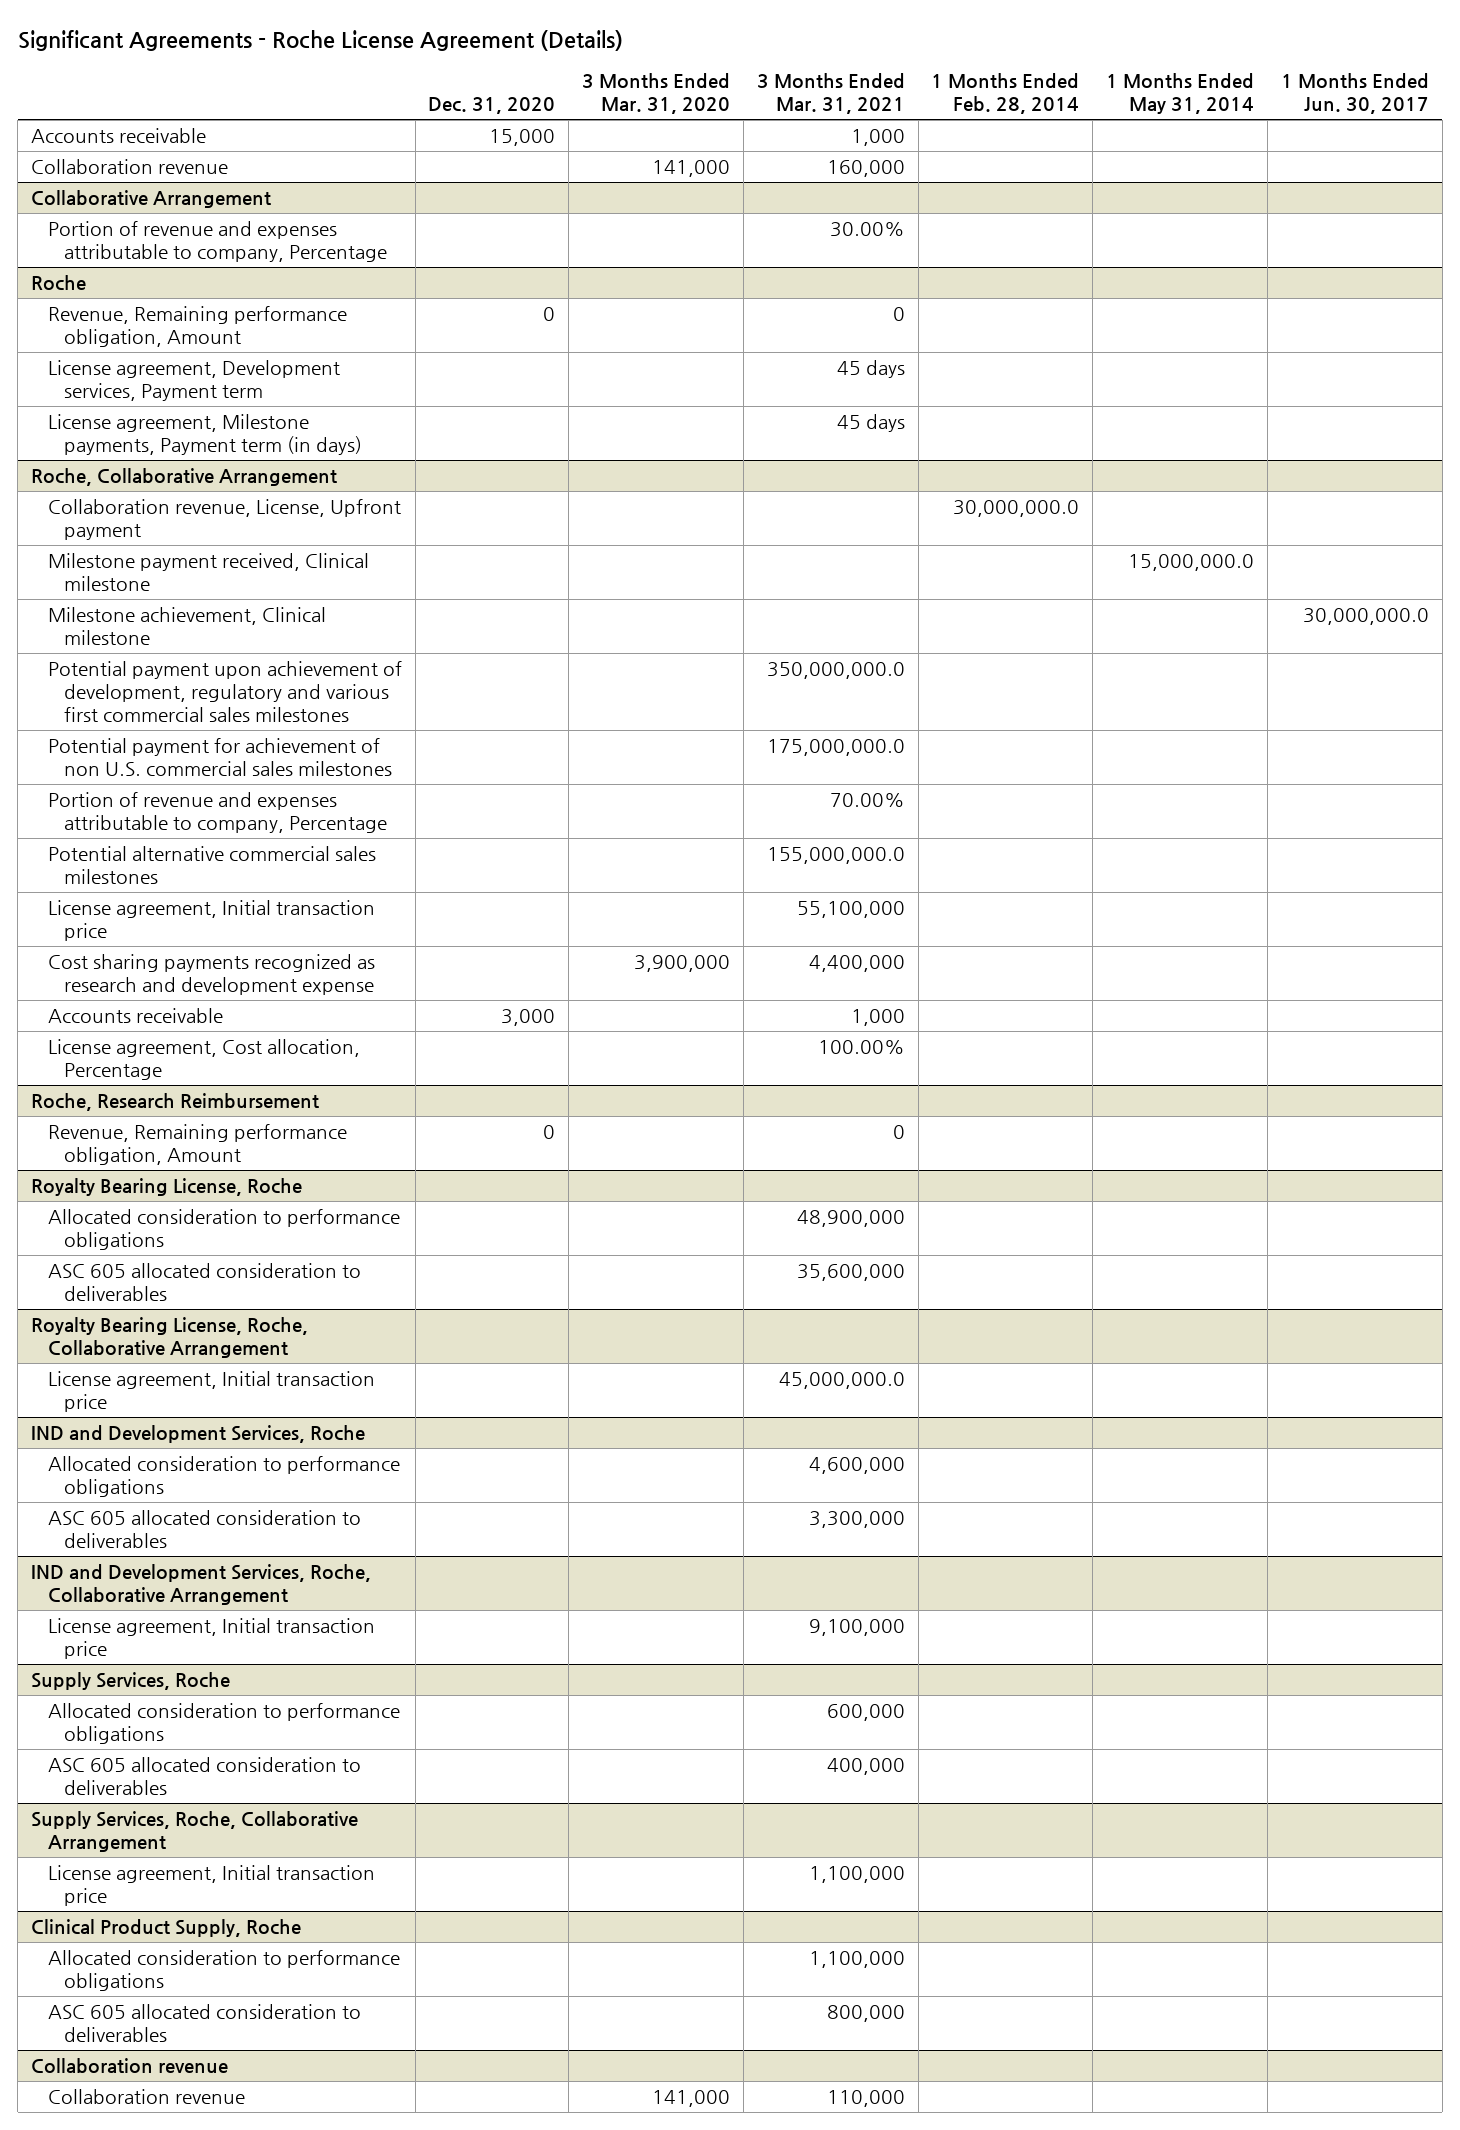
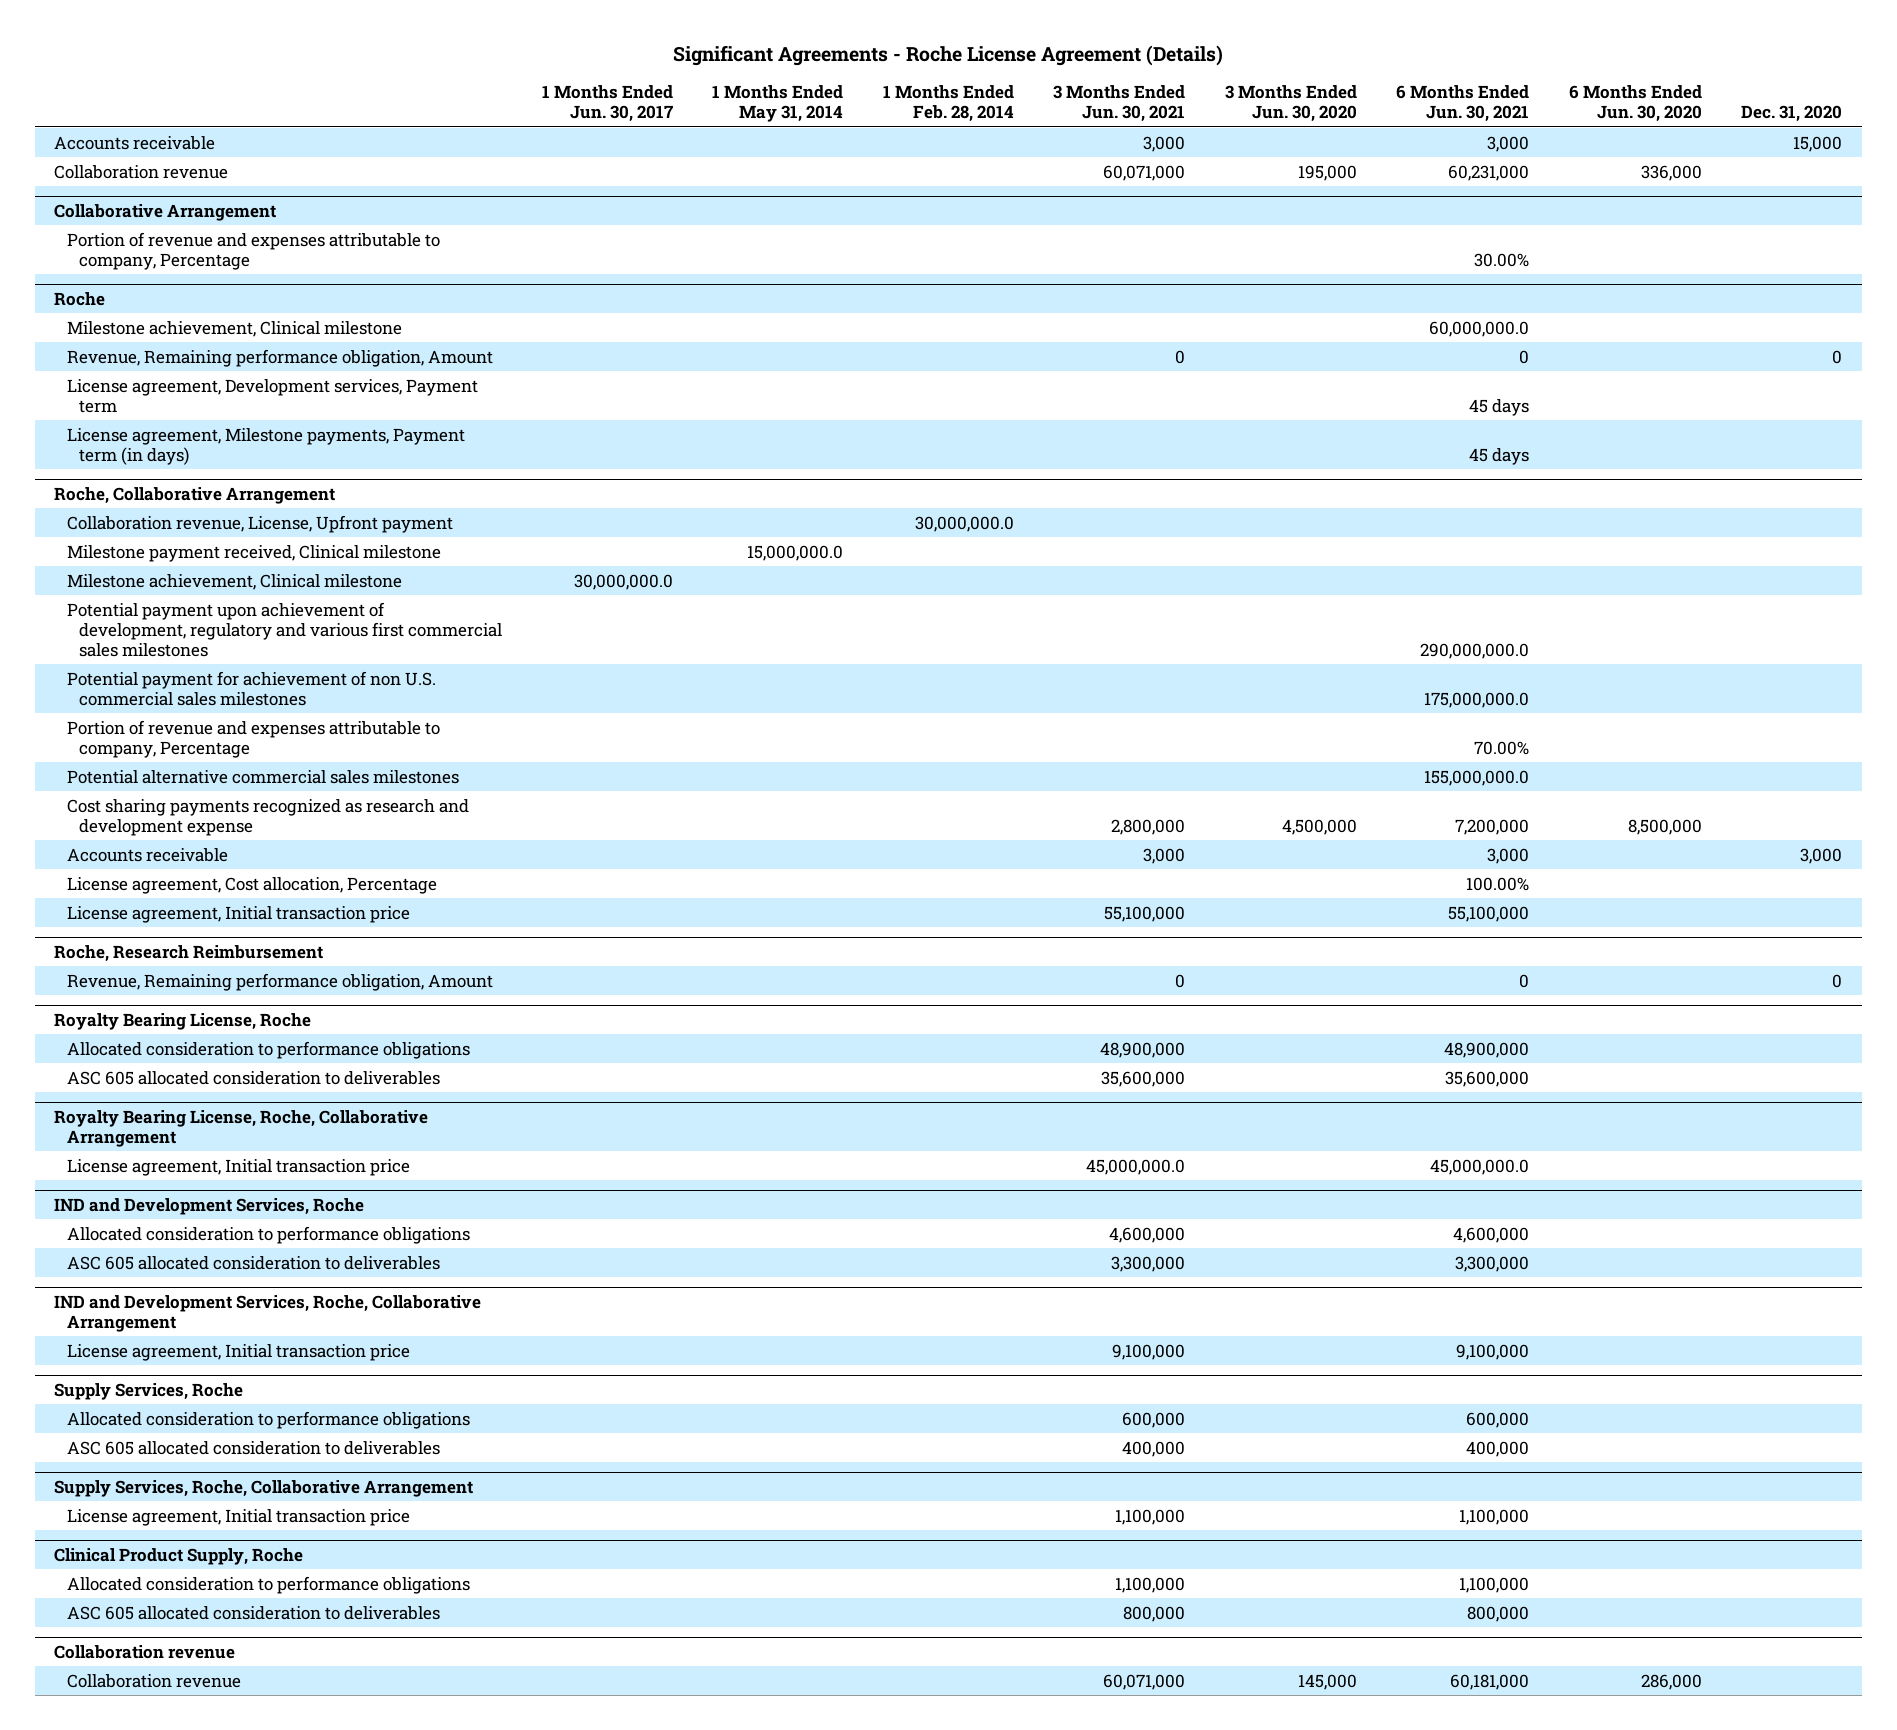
[582,73,731,115] 3 Months Ended Mar. 31, 2020 -> none
[756,73,905,115] 3 Months Ended Mar. 31, 2021 -> none
none -> [1053,85,1186,123] 3 Months Ended Jun. 30, 2021
none -> [1224,85,1357,123] 3 Months Ended Jun. 30, 2020
none -> [1396,85,1530,123] 6 Months Ended Jun. 30, 2021
none -> [1568,85,1702,123] 6 Months Ended Jun. 30, 2020
none -> [66,320,402,337] Milestone achievement, Clinical milestone
[47,899,375,941] License agreement, Initial transaction price -> [66,905,410,923] License agreement, Initial transaction price

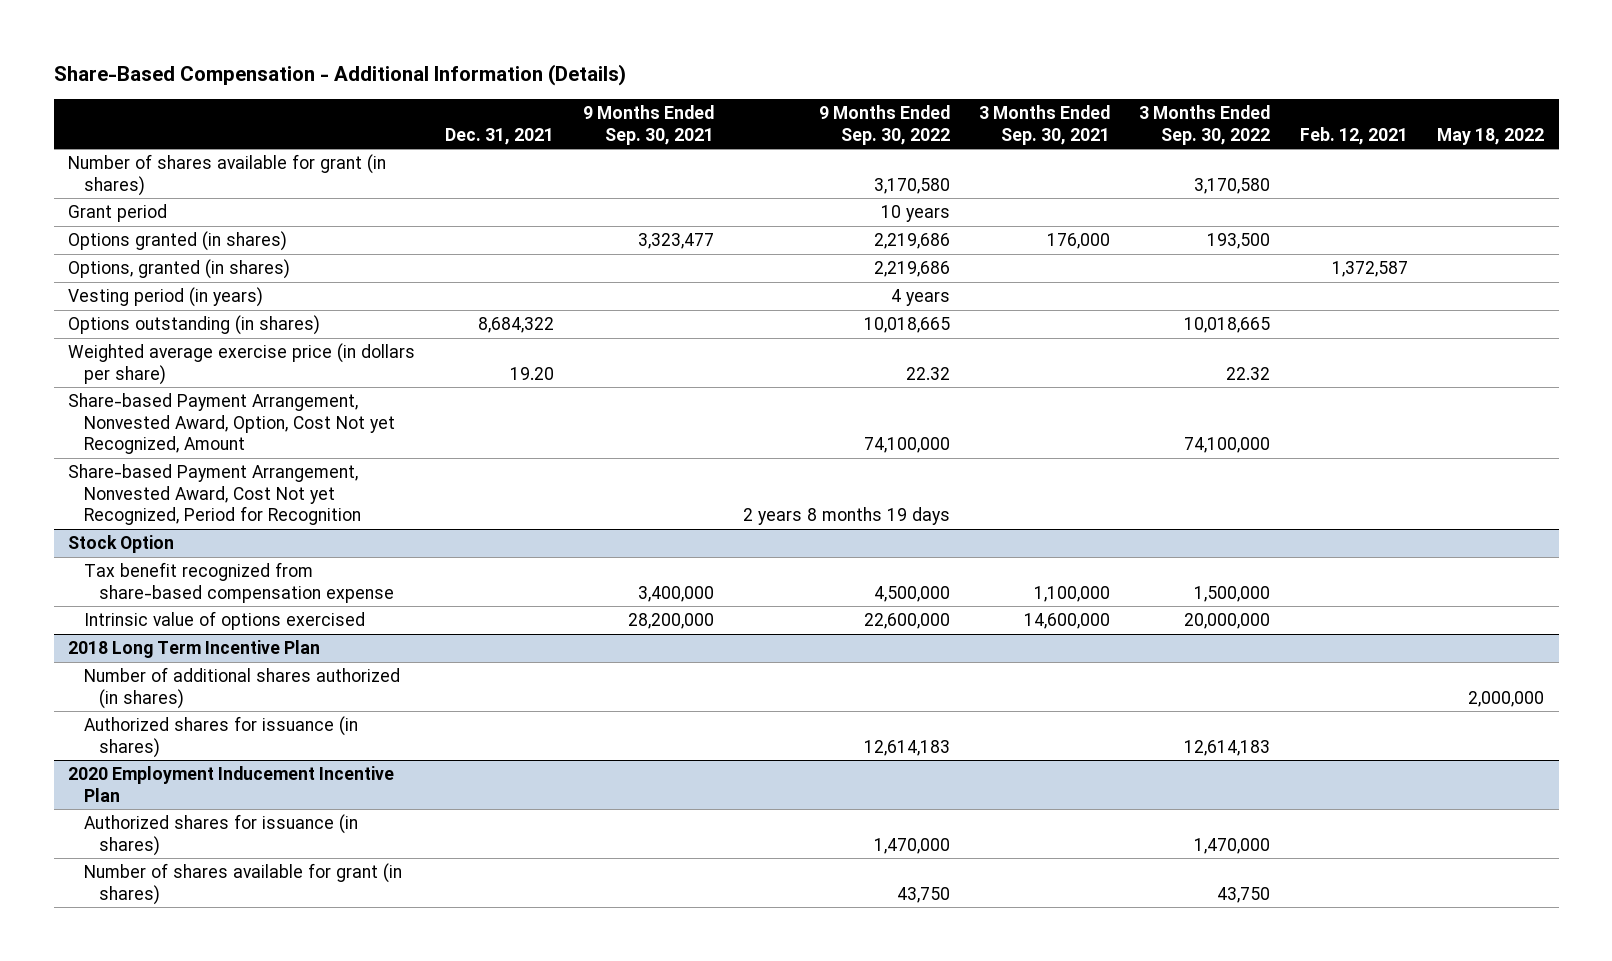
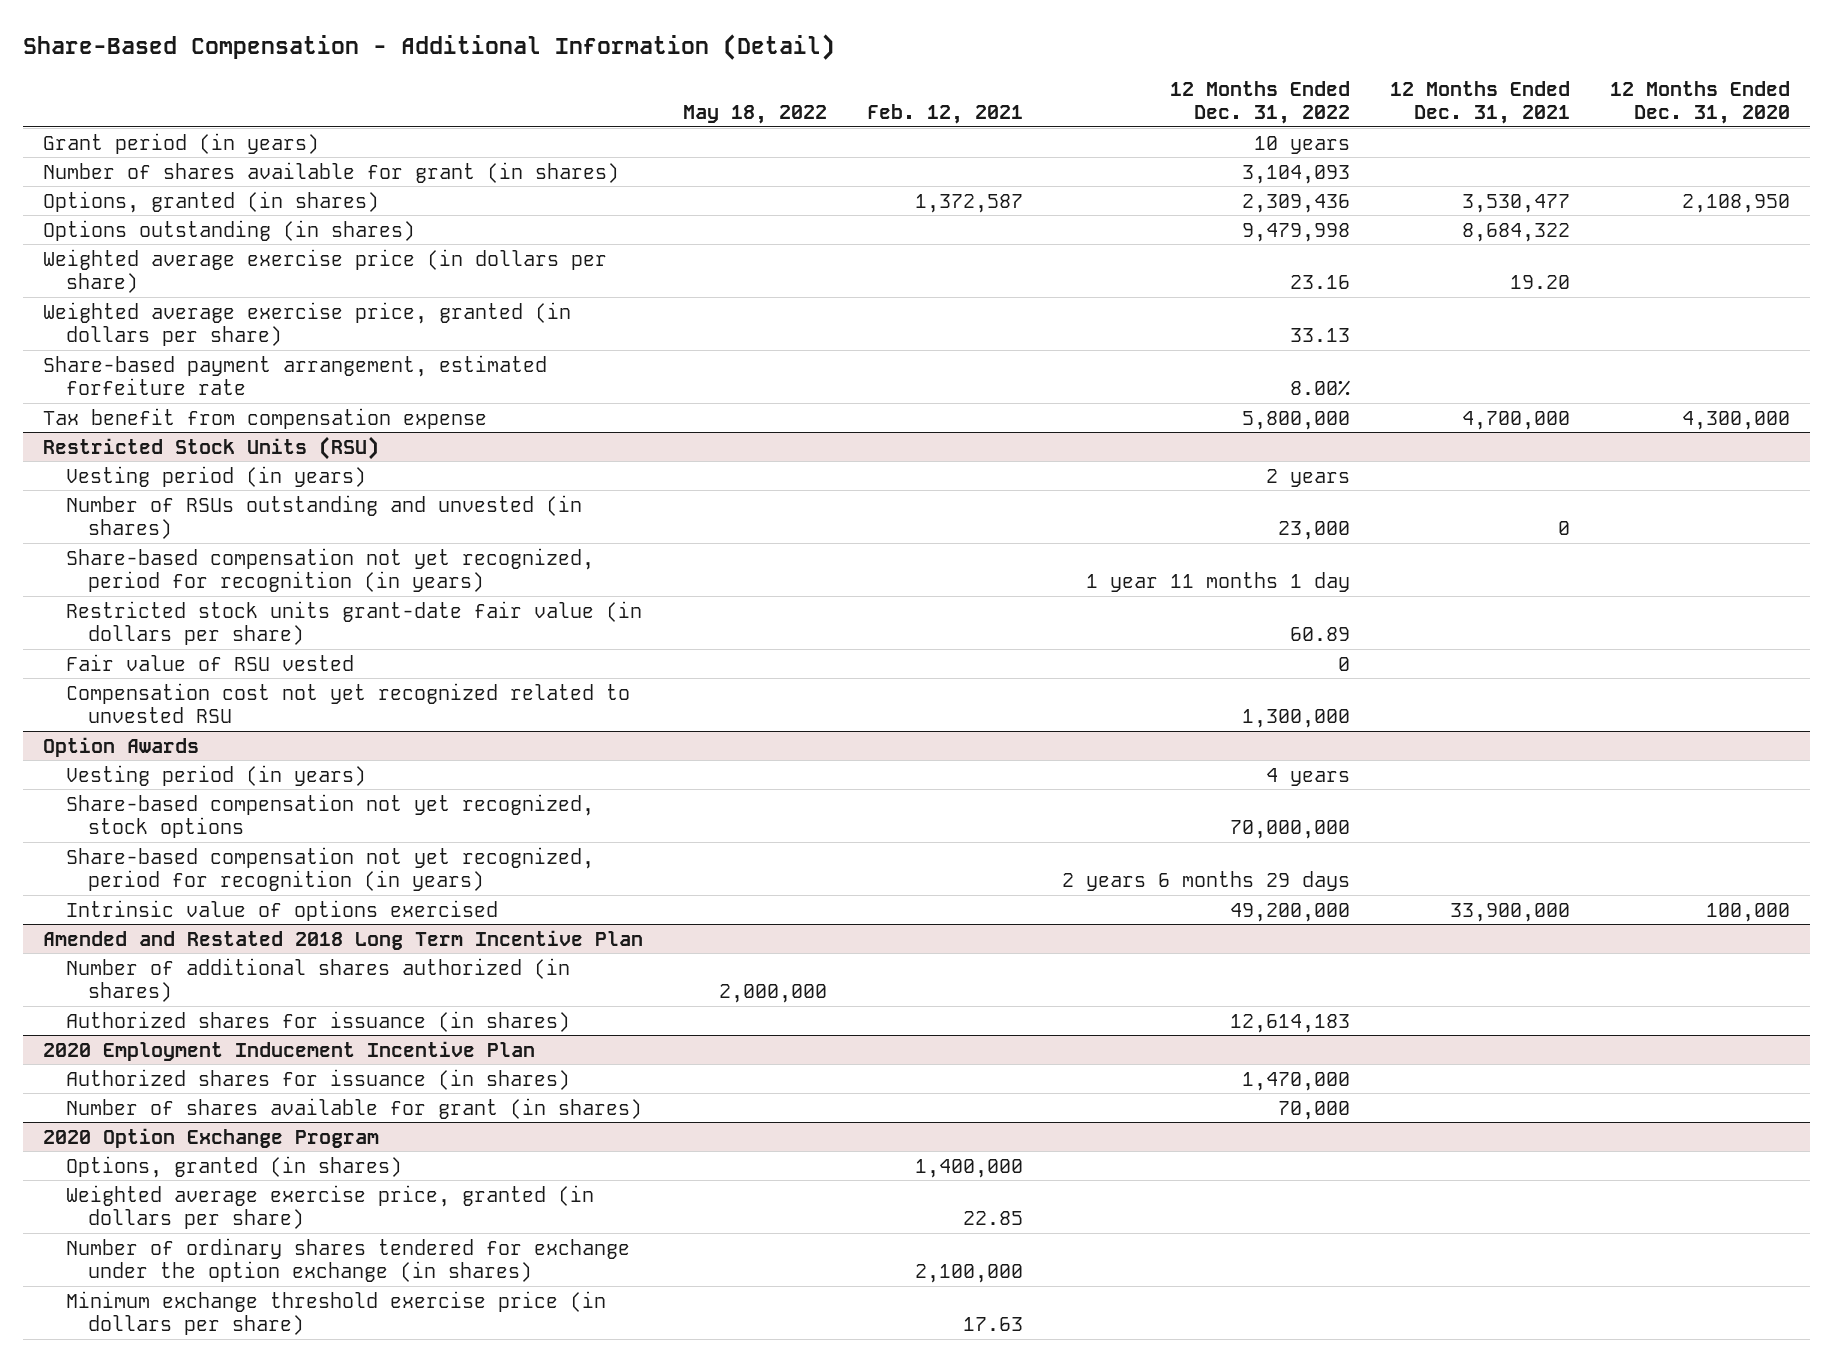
[53,64,626,87] Share-Based Compensation - Additional Information (Details) -> [23,34,836,61] Share-Based Compensation - Additional Information (Detail)
[444,127,554,145] Dec. 31, 2021 -> none
[582,105,714,145] 9 Months Ended Sep. 30, 2021 -> none
[819,105,951,145] 9 Months Ended Sep. 30, 2022 -> none
[979,105,1111,145] 3 Months Ended Sep. 30, 2021 -> none
[1139,105,1271,145] 3 Months Ended Sep. 30, 2022 -> none
none -> [1170,80,1351,125] 12 Months Ended Dec. 31, 2022
none -> [1390,80,1571,125] 12 Months Ended Dec. 31, 2021
none -> [1610,80,1791,125] 12 Months Ended Dec. 31, 2020
none -> [43,132,320,154] Grant period (in years)
[68,204,168,223] Grant period -> none
[68,231,288,252] Options granted (in shares) -> none
[68,287,264,308] Vesting period (in years) -> none
[68,393,395,454] Share-based Payment Arrangement, Nonvested Award, Option, Cost Not yet Recognized, Amount -> none
[68,464,361,525] Share-based Payment Arrangement, Nonvested Award, Cost Not yet Recognized, Period for Recognition -> none
[68,535,175,554] Stock Option -> none
[83,562,395,603] Tax benefit recognized from share-based compensation expense -> none
[83,611,365,631] Intrinsic value of options exercised -> none
none -> [43,301,572,347] Weighted average exercise price, granted (in dollars per share)
none -> [43,354,548,396] Share-based payment arrangement, estimated forfeiture rate
none -> [43,407,488,429] Tax benefit from compensation expense
none -> [43,435,380,460] Restricted Stock Units (RSU)
none -> [65,465,366,487] Vesting period (in years)
none -> [65,494,582,540] Number of RSUs outstanding and unvested (in shares)
none -> [65,547,594,593] Share-based compensation not yet recognized, period for recognition (in years)
none -> [65,600,642,646] Restricted stock units grant-date fair value (in dollars per share)
none -> [65,653,354,671] Fair value of RSU vested
none -> [65,682,630,724] Compensation cost not yet recognized related to unvested RSU
none -> [43,736,200,757] Option Awards
none -> [65,764,366,786] Vesting period (in years)
none -> [65,793,594,839] Share-based compensation not yet recognized, stock options
none -> [65,846,594,892] Share-based compensation not yet recognized, period for recognition (in years)
none -> [65,899,498,921] Intrinsic value of options exercised
[68,640,321,659] 2018 Long Term Incentive Plan -> [43,929,644,950] Amended and Restated 2018 Long Term Incentive Plan
none -> [43,1127,380,1148] 2020 Option Exchange Program
none -> [65,1155,402,1178] Options, granted (in shares)
none -> [65,1184,594,1230] Weighted average exercise price, granted (in dollars per share)
none -> [65,1237,630,1283] Number of ordinary shares tendered for exchange under the option exchange (in shares)
none -> [65,1290,606,1336] Minimum exchange threshold exercise price (in dollars per share)

